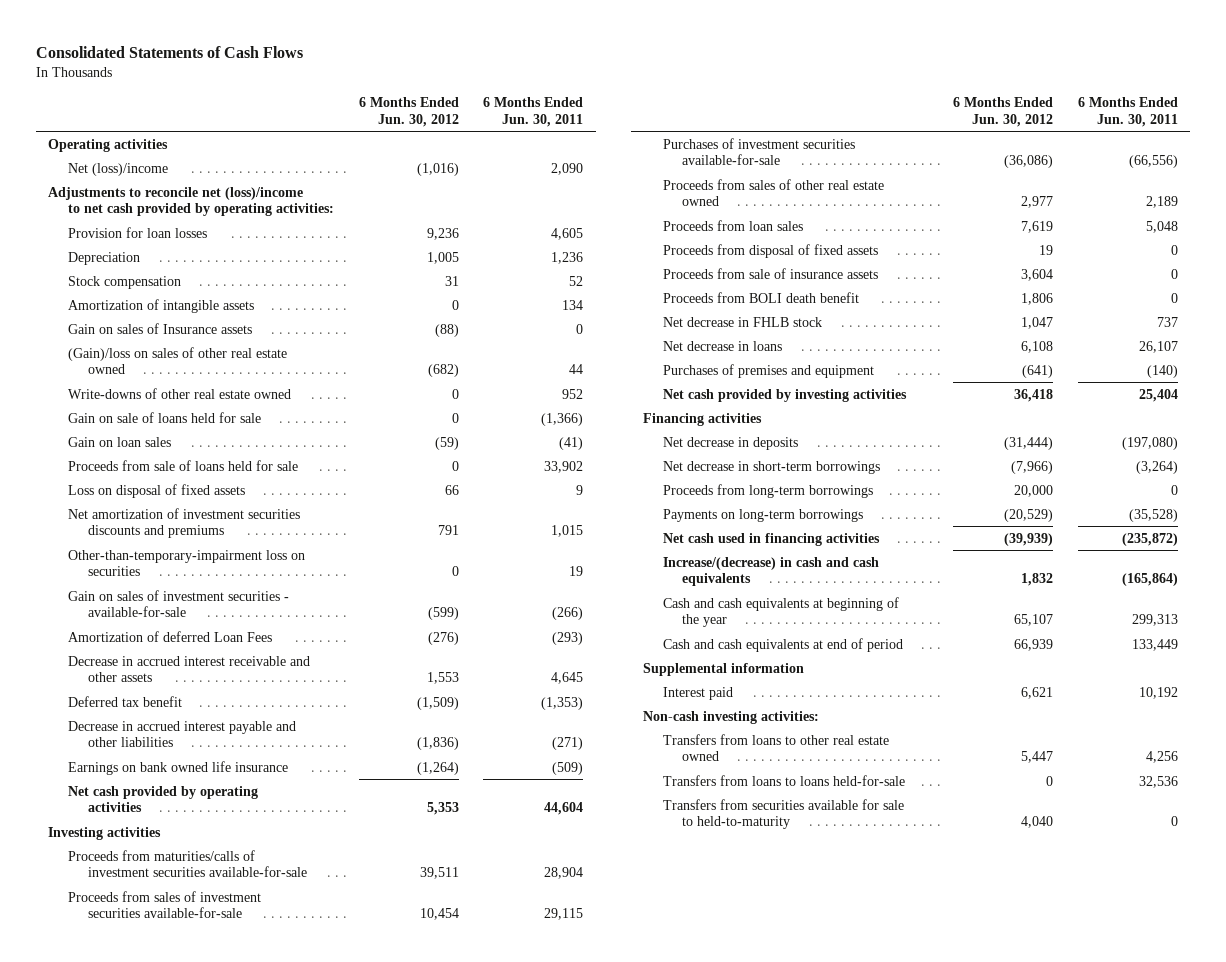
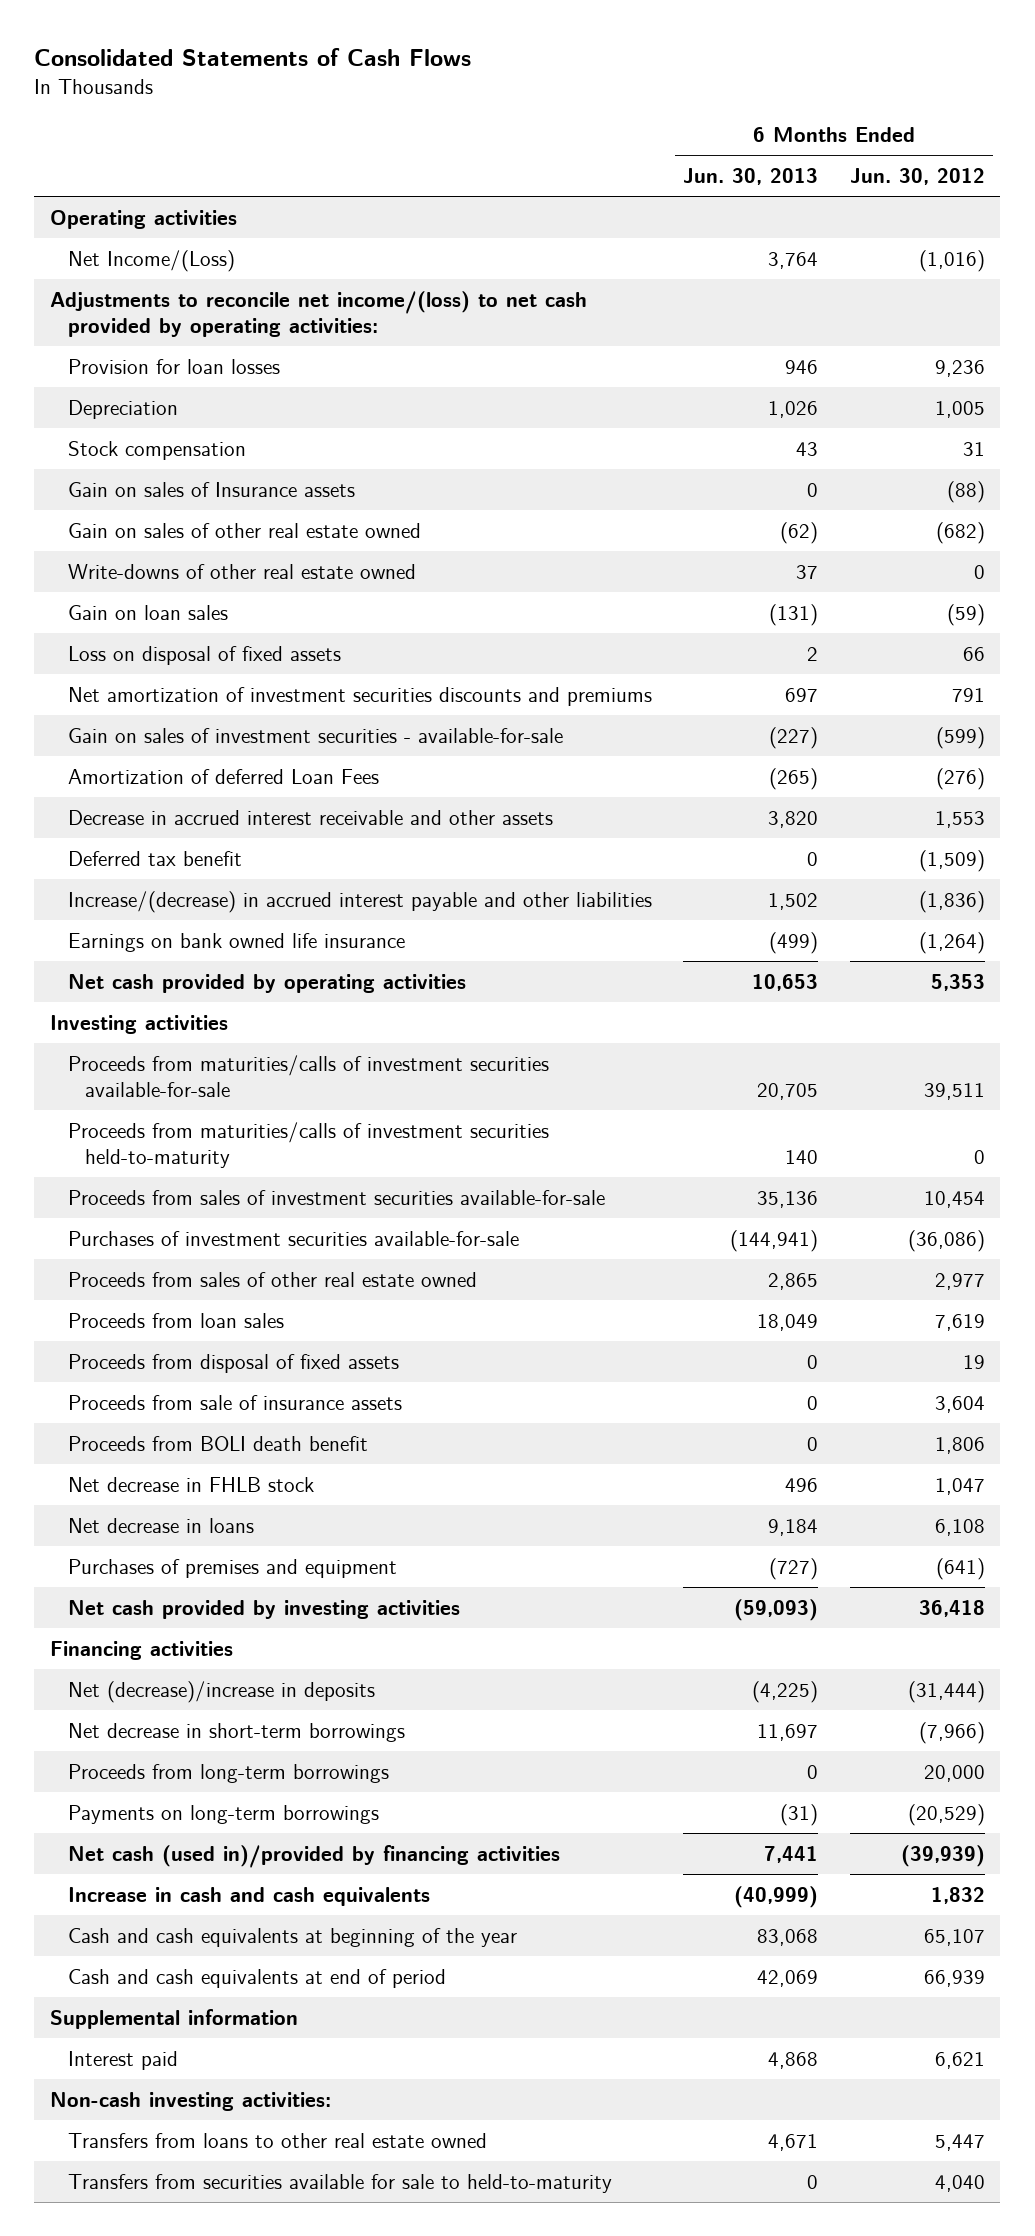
[483,97,584,127] 6 Months Ended Jun. 30, 2011 -> none
none -> [683,168,819,186] Jun. 30, 2013
[68,162,169,176] Net (loss)/income -> [67,249,235,272] Net Income/(Loss)
[48,186,335,217] Adjustments to reconcile net (loss)/income to net cash provided by operating activities: -> [50,290,588,337] Adjustments to reconcile net income/(loss) to net cash provided by operating activities:
[68,298,255,313] Amortization of intangible assets -> none
[68,346,288,375] (Gain)/loss on sales of other real estate owned -> [67,522,421,538] Gain on sales of other real estate owned
[68,411,262,423] Gain on sale of loans held for sale -> none
[68,459,299,471] Proceeds from sale of loans held for sale -> none
[68,549,306,577] Other-than-temporary-impairment loss on securities -> none
[68,720,297,748] Decrease in accrued interest payable and other liabilities -> [67,890,652,913] Increase/(decrease) in accrued interest payable and other liabilities
none -> [67,1121,549,1168] Proceeds from maturities/calls of investment securities held-to-maturity
[662,436,798,450] Net decrease in deposits -> [67,1680,375,1703] Net (decrease)/increase in deposits
[662,532,880,546] Net cash used in financing activities -> [67,1844,560,1868] Net cash (used in)/provided by financing activities
[662,556,879,587] Increase/(decrease) in cash and cash equivalents -> [67,1886,430,1906] Increase in cash and cash equivalents
[662,774,905,786] Transfers from loans to loans held-for-sale -> none

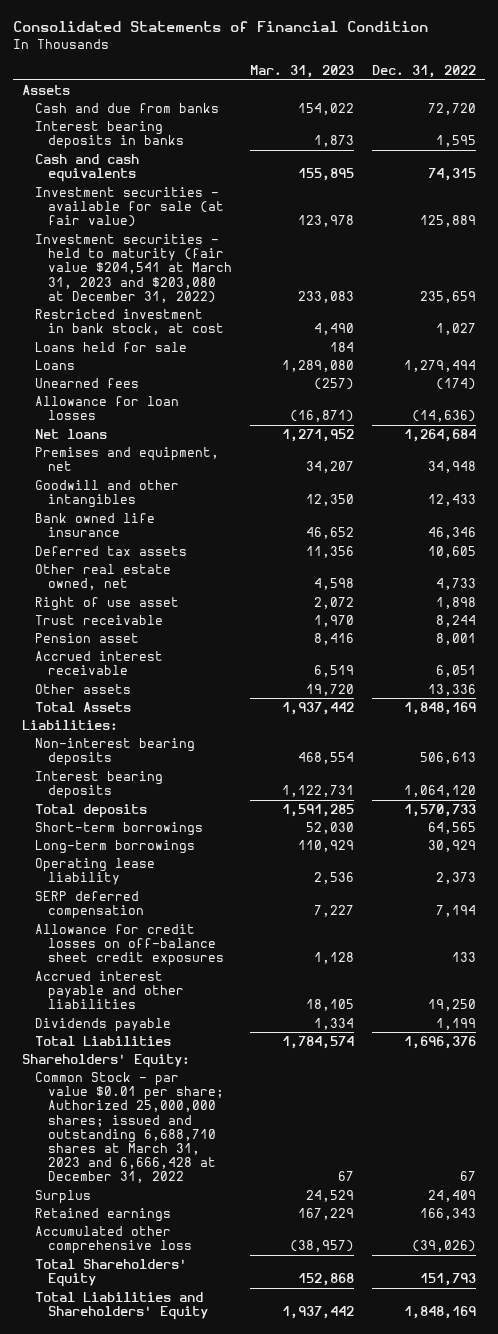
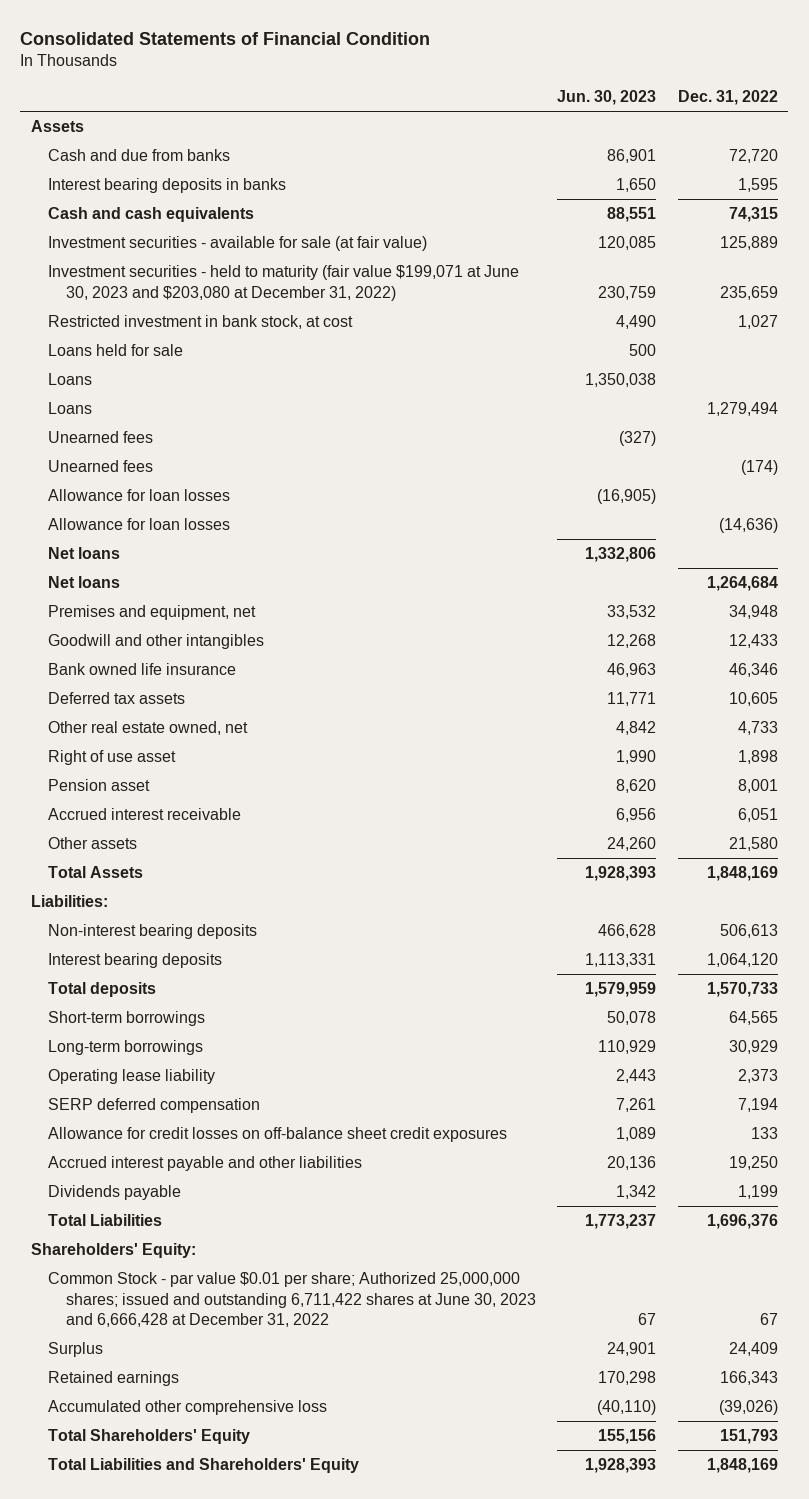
[250,65,355,79] Mar. 31, 2023 -> none
none -> [557,90,657,106] Jun. 30, 2023
[34,233,232,303] Investment securities - held to maturity (fair value $204,541 at March 31, 2023 and $203,080 at December 31, 2022) -> [48,265,520,301] Investment securities - held to maturity (fair value $199,071 at June 30, 2023 and $203,080 at December 31, 2022)
none -> [48,373,93,386] Loans
none -> [48,431,154,444] Unearned fees
none -> [48,489,231,502] Allowance for loan losses
none -> [48,547,121,560] Net loans
[34,614,163,625] Trust receivable -> none
[428,683,477,696] 13,336 -> [728,837,778,852] 21,580
[34,1071,224,1184] Common Stock - par value $0.01 per share; Authorized 25,000,000 shares; issued and outstanding 6,688,710 shares at March 31, 2023 and 6,666,428 at December 31, 2022 -> [48,1272,537,1328] Common Stock - par value $0.01 per share; Authorized 25,000,000 shares; issued and outstanding 6,711,422 shares at June 30, 2023 and 6,666,428 at December 31, 2022

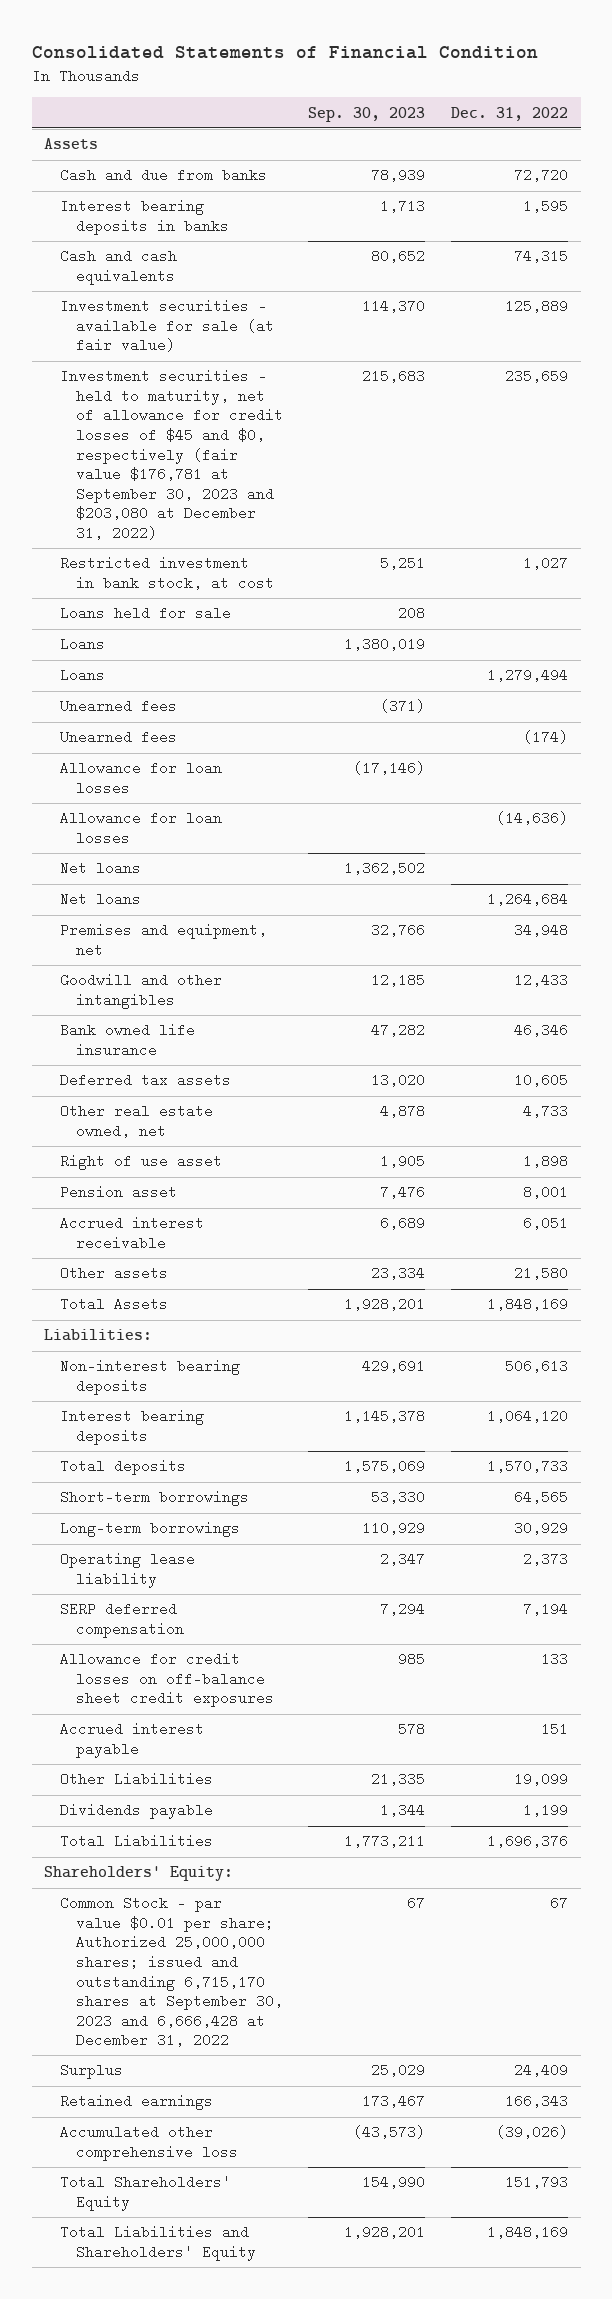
[557,90,657,106] Jun. 30, 2023 -> none
none -> [308,106,426,122] Sep. 30, 2023
[48,265,520,301] Investment securities - held to maturity (fair value $199,071 at June 30, 2023 and $203,080 at December 31, 2022) -> [60,369,283,540] Investment securities - held to maturity, net of allowance for credit losses of $45 and $0, respectively (fair value $176,781 at September 30, 2023 and $203,080 at December 31, 2022)
none -> [60,1722,205,1758] Accrued interest payable
[48,1156,363,1172] Accrued interest payable and other liabilities -> [60,1772,214,1787] Other Liabilities
[728,1156,778,1171] 19,250 -> [513,1772,568,1787] 19,099
[48,1272,537,1328] Common Stock - par value $0.01 per share; Authorized 25,000,000 shares; issued and outstanding 6,711,422 shares at June 30, 2023 and 6,666,428 at December 31, 2022 -> [60,1896,283,2048] Common Stock - par value $0.01 per share; Authorized 25,000,000 shares; issued and outstanding 6,715,170 shares at September 30, 2023 and 6,666,428 at December 31, 2022

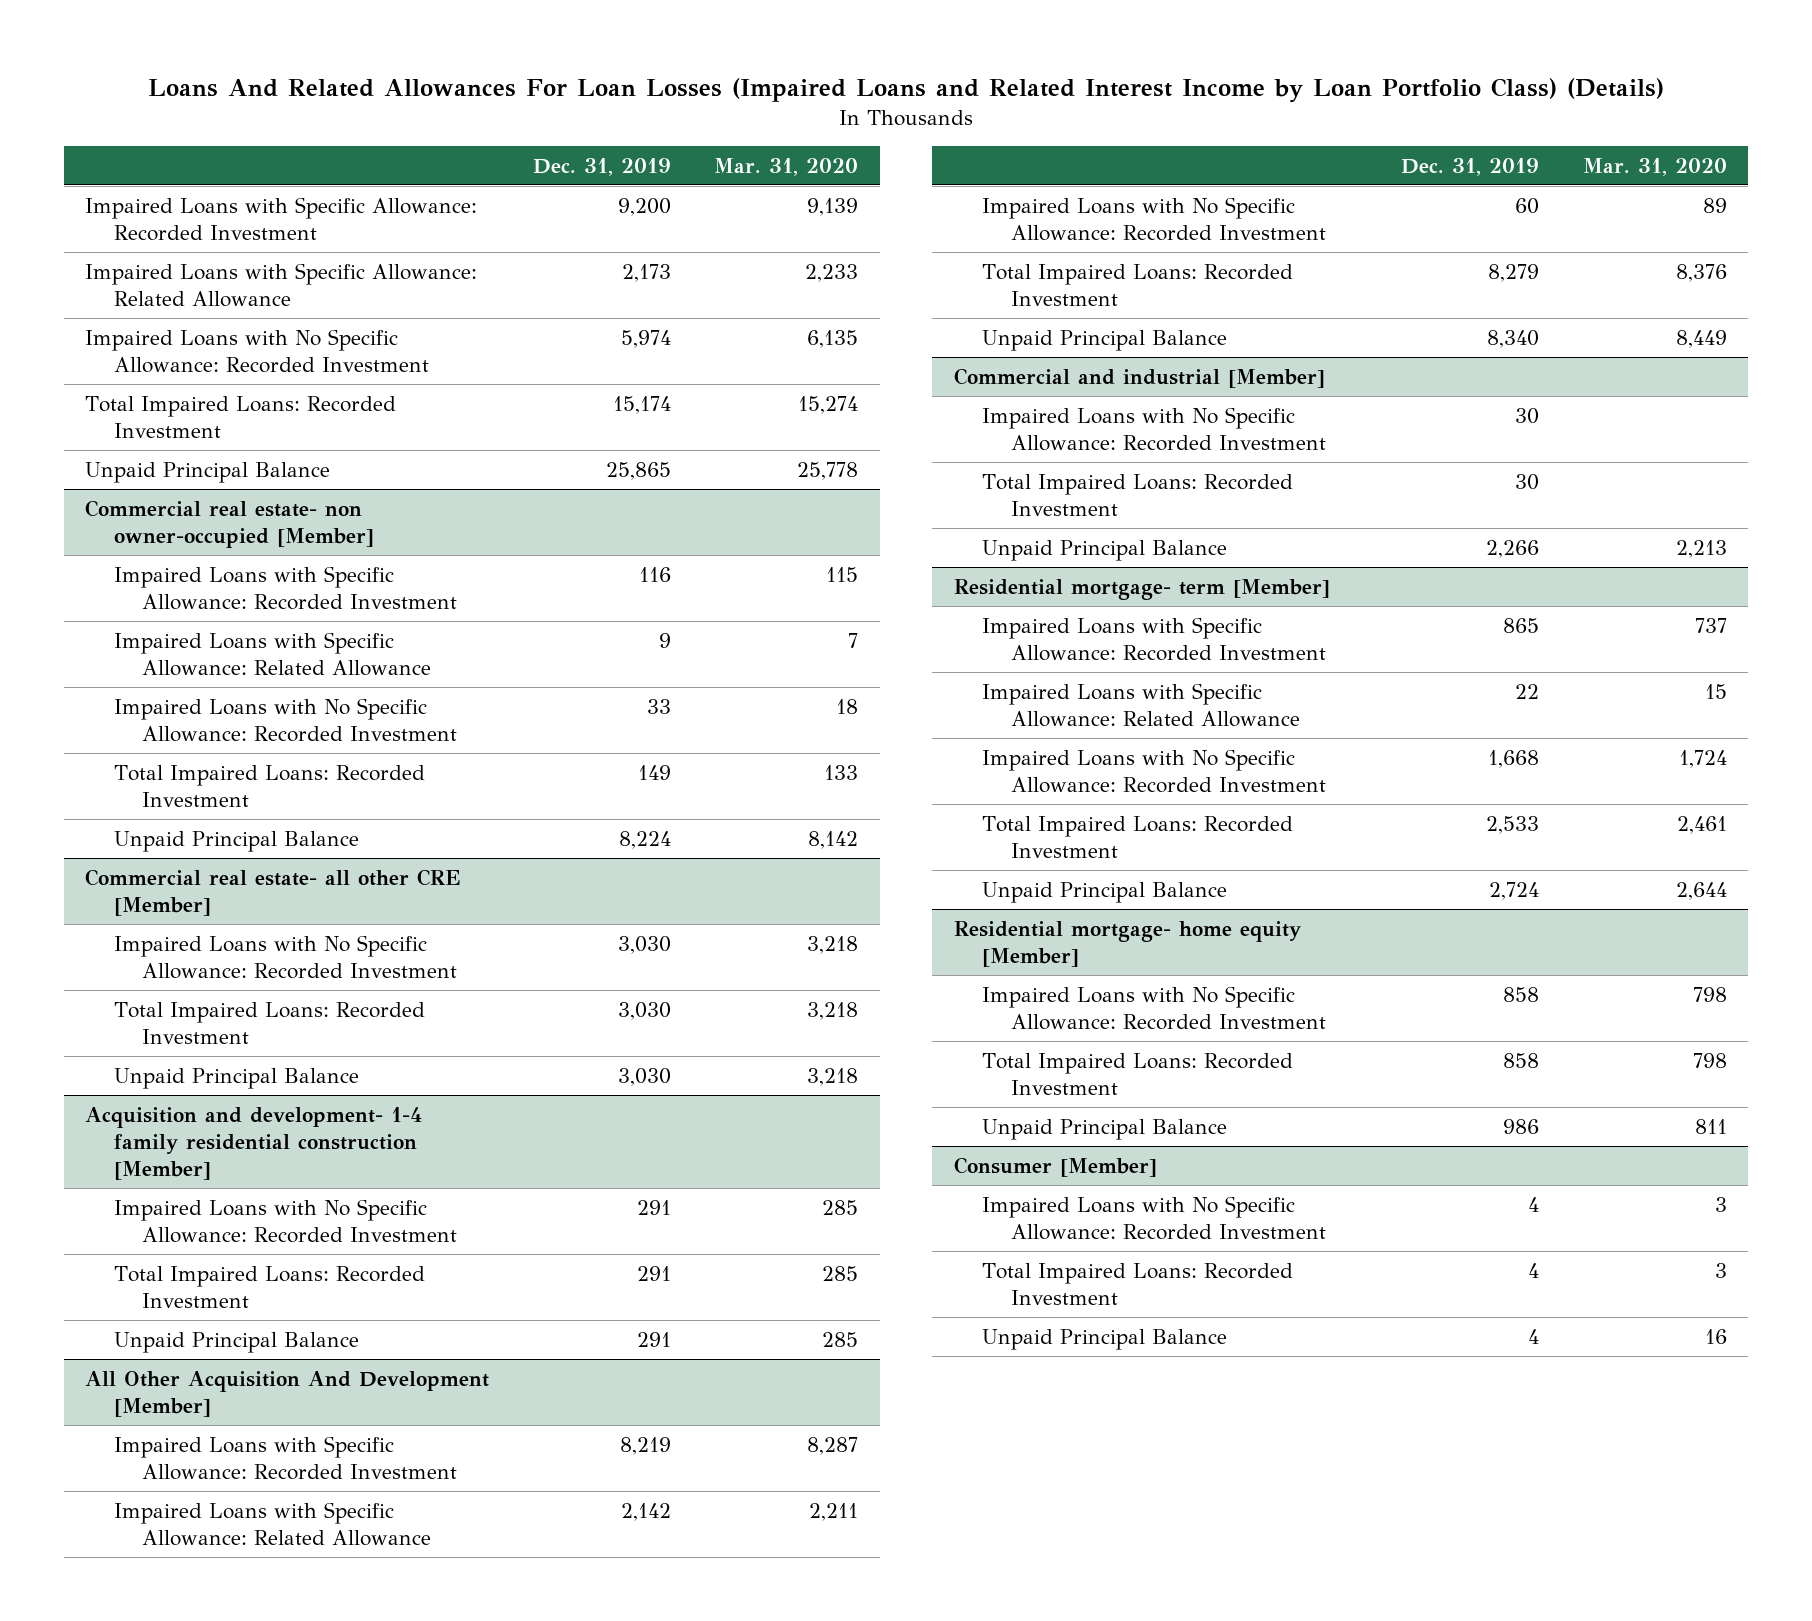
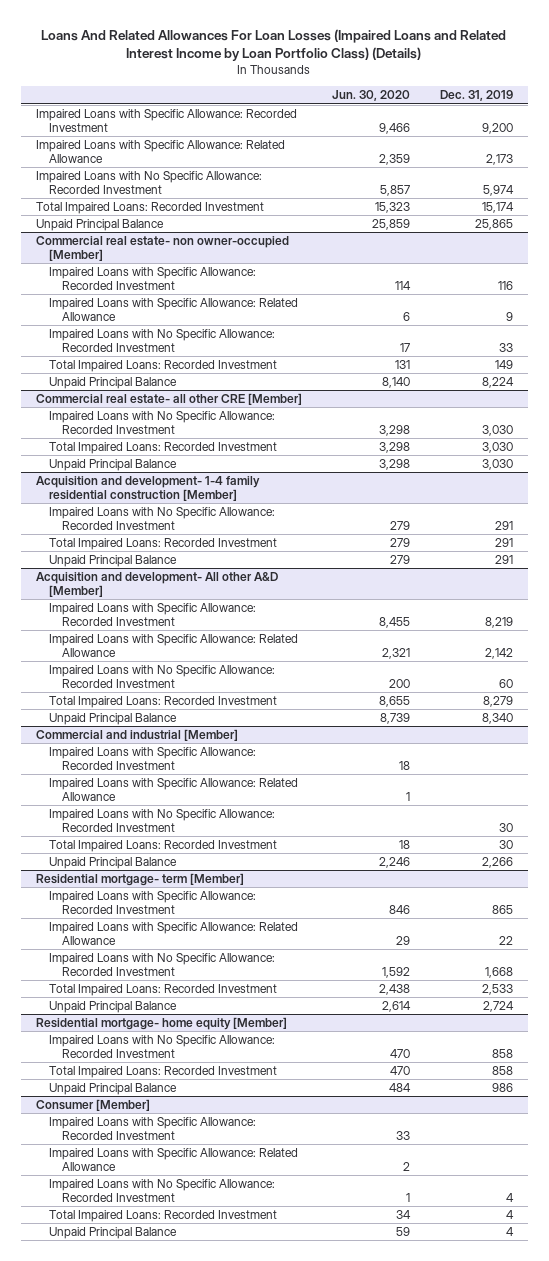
[713,157,858,176] Mar. 31, 2020 -> none
none -> [331,90,410,102] Jun. 30, 2020
[85,1370,490,1417] All Other Acquisition And Development [Member] -> [36,571,279,598] Acquisition and development- All other A&D [Member]
none -> [49,746,257,771] Impaired Loans with Specific Allowance: Recorded Investment
none -> [49,777,299,802] Impaired Loans with Specific Allowance: Related Allowance
none -> [49,1116,257,1141] Impaired Loans with Specific Allowance: Recorded Investment
none -> [49,1147,299,1172] Impaired Loans with Specific Allowance: Related Allowance

